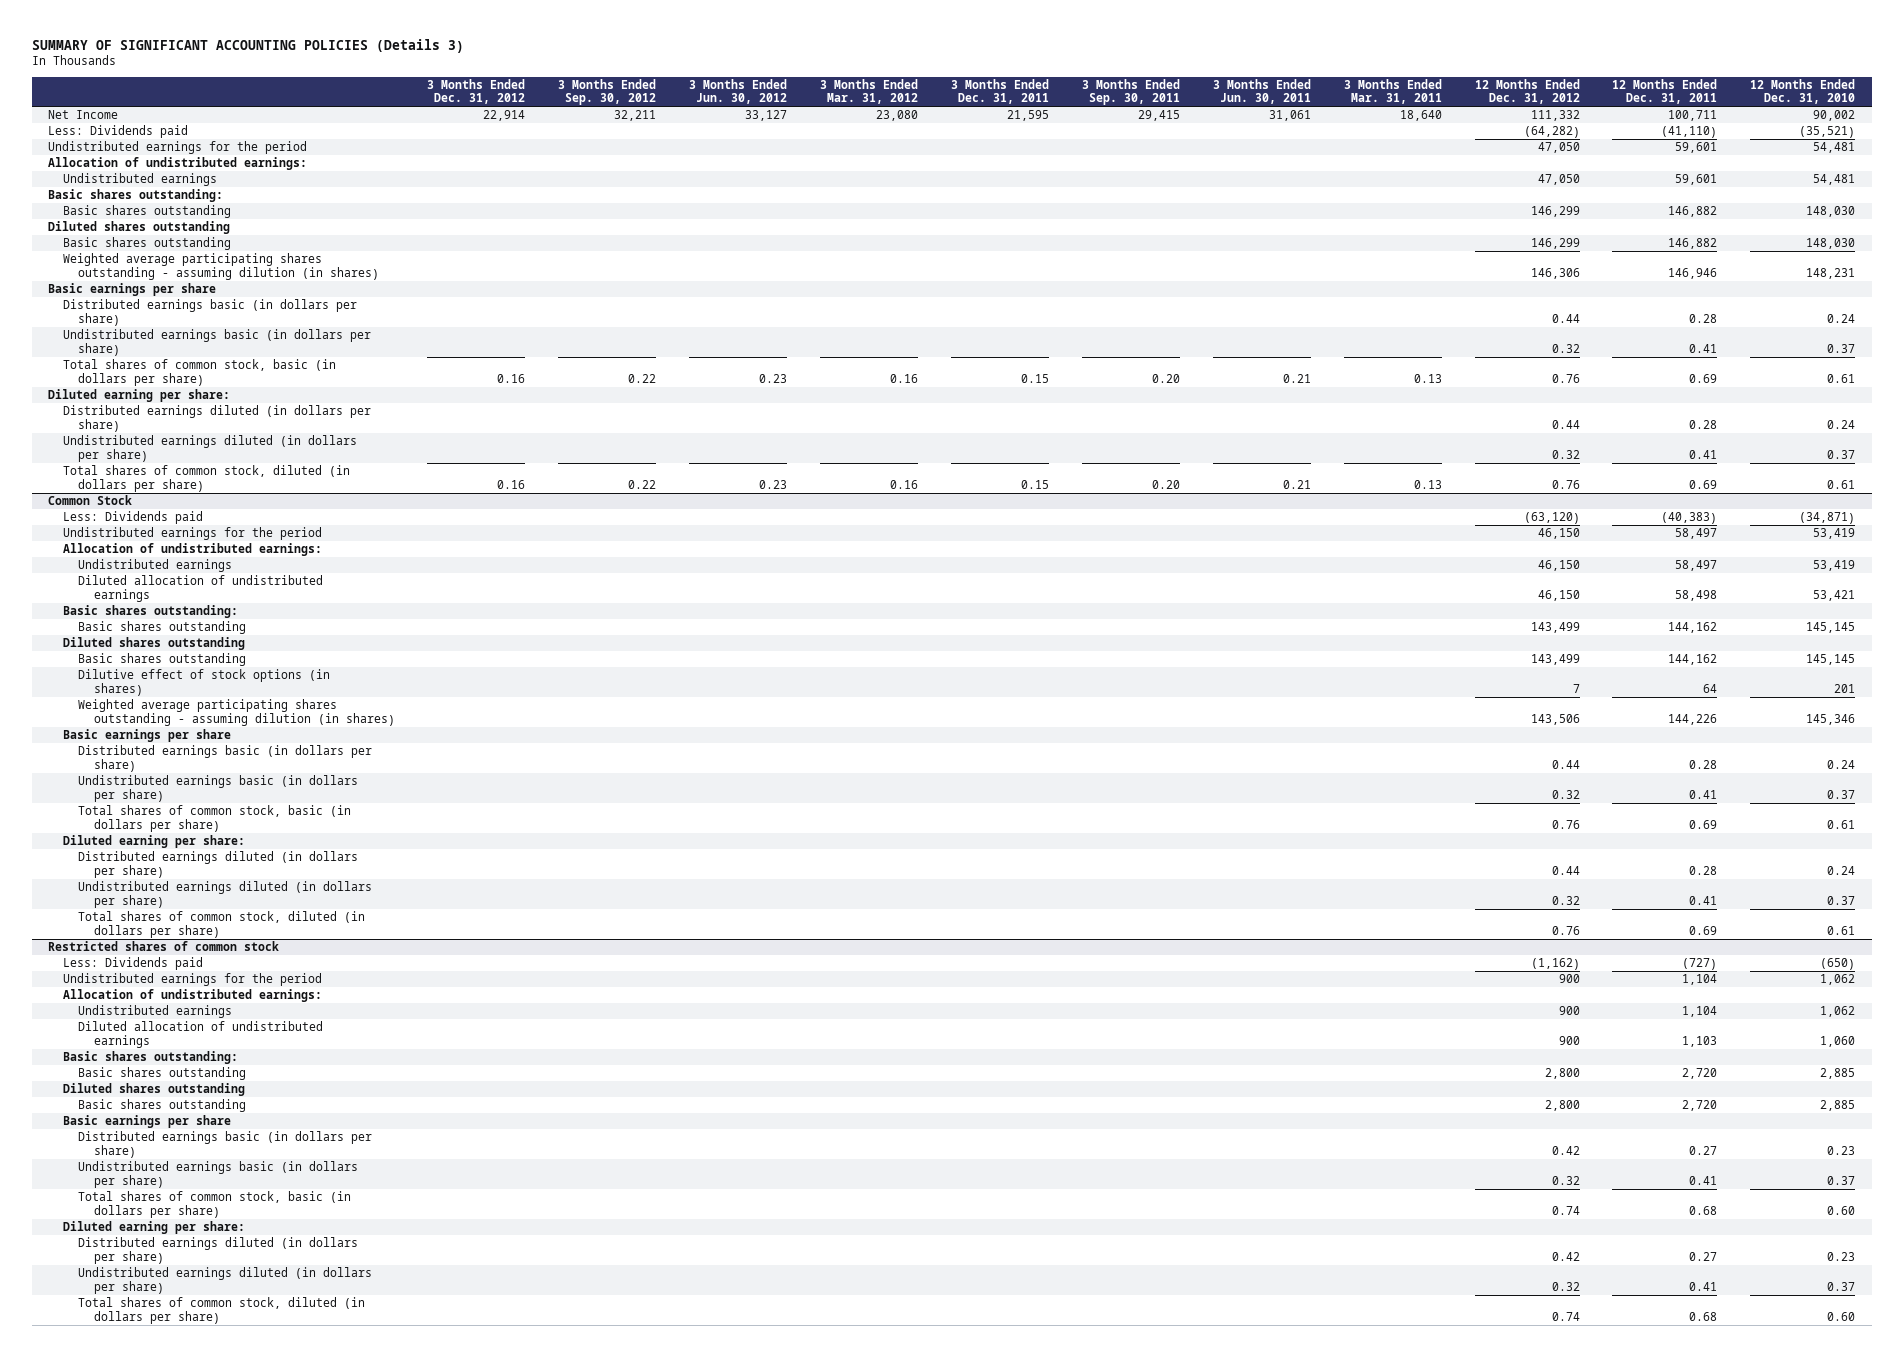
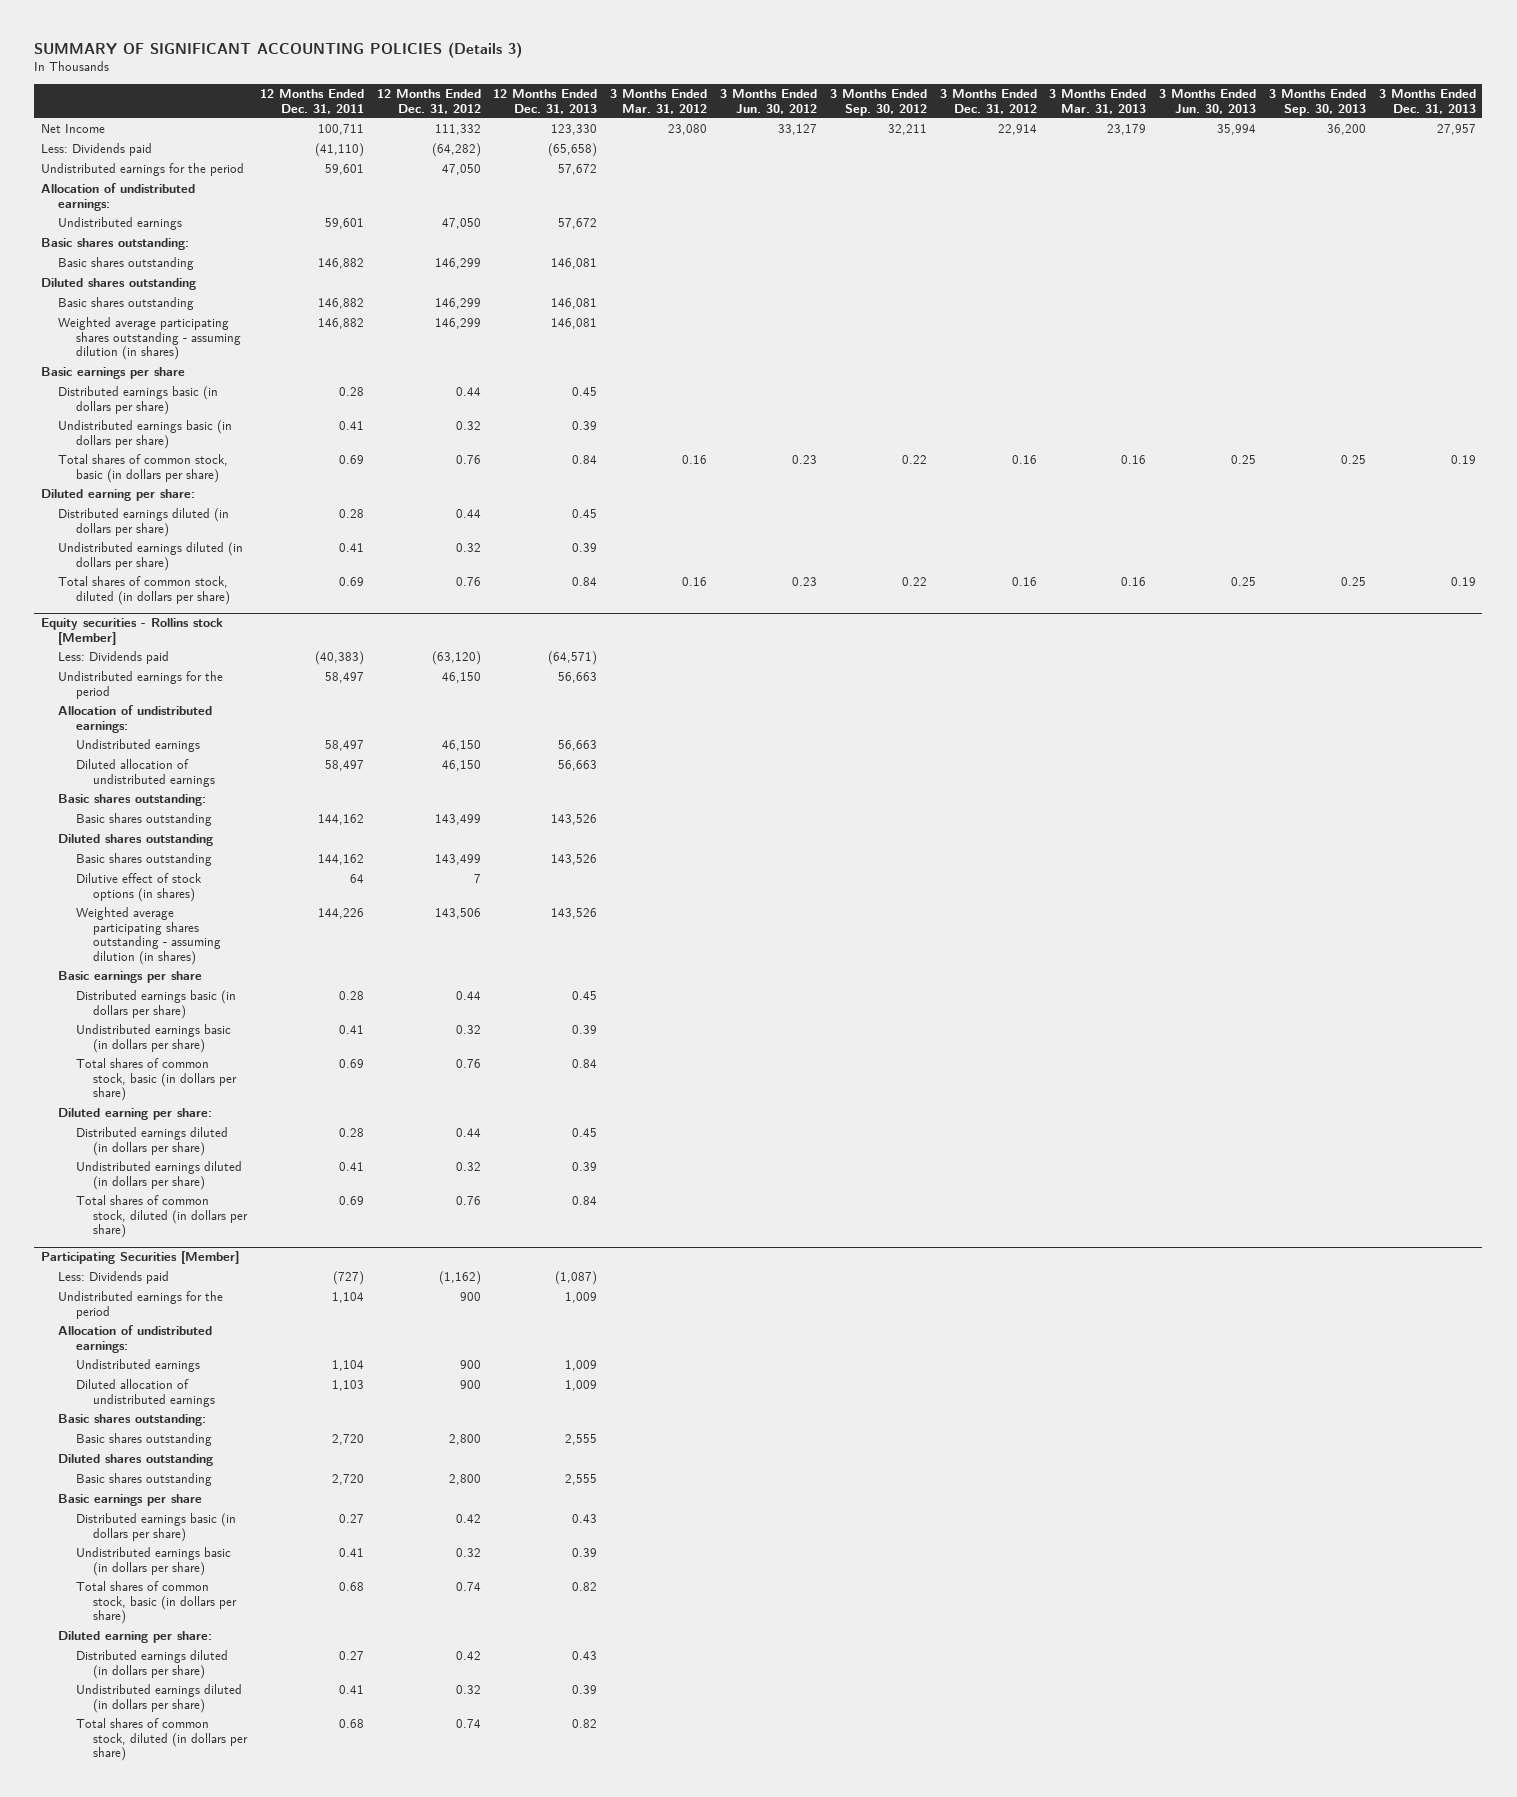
[951,78,1050,105] 3 Months Ended Dec. 31, 2011 -> none
[1081,78,1180,106] 3 Months Ended Sep. 30, 2011 -> none
[1212,78,1311,105] 3 Months Ended Jun. 30, 2011 -> none
[1343,78,1442,105] 3 Months Ended Mar. 31, 2011 -> none
[1750,78,1856,105] 12 Months Ended Dec. 31, 2010 -> none
none -> [493,88,598,114] 12 Months Ended Dec. 31, 2013
none -> [1049,88,1147,114] 3 Months Ended Mar. 31, 2013
none -> [1159,88,1257,114] 3 Months Ended Jun. 30, 2013
none -> [1269,88,1367,116] 3 Months Ended Sep. 30, 2013
none -> [1378,88,1476,114] 3 Months Ended Dec. 31, 2013
[1530,267,1580,279] 146,306 -> [434,318,481,330] 146,299
[1668,267,1718,279] 146,946 -> [317,318,364,330] 146,882
[48,495,133,506] Common Stock -> none
none -> [40,618,223,646] Equity securities - Rollins stock [Member]
[1675,589,1718,601] 58,498 -> [324,760,364,772] 58,497
[48,941,280,952] Restricted shares of common stock -> none
none -> [40,1251,239,1265] Participating Securities [Member]

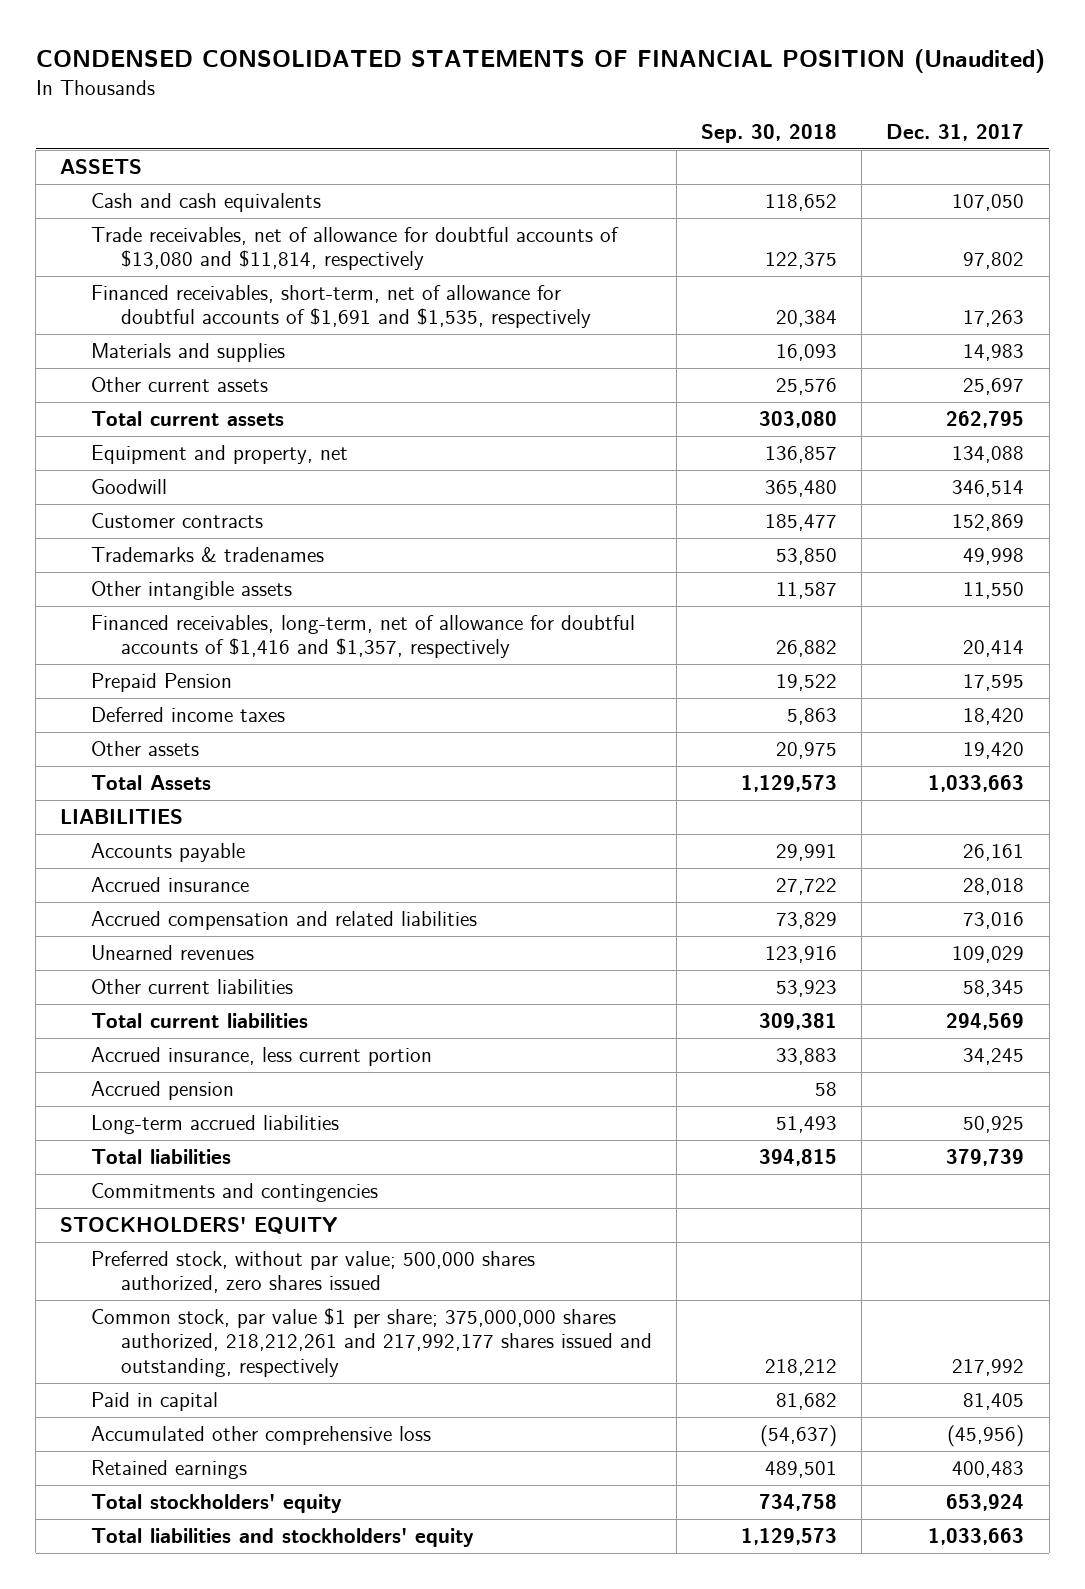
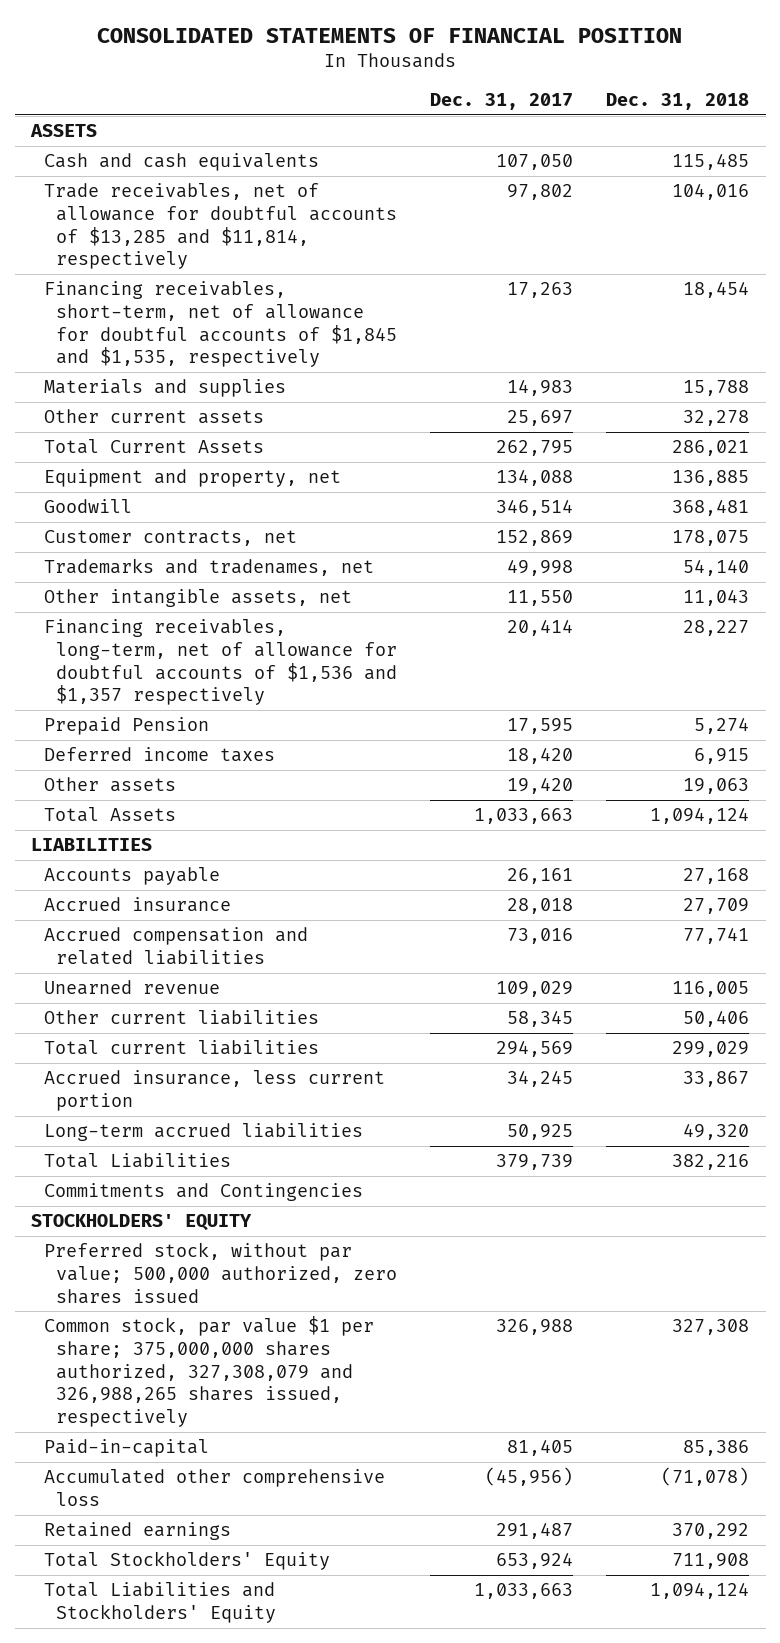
[35,49,1045,74] CONDENSED CONSOLIDATED STATEMENTS OF FINANCIAL POSITION (Unaudited) -> [97,27,683,43] CONSOLIDATED STATEMENTS OF FINANCIAL POSITION
[701,123,838,143] Sep. 30, 2018 -> none
none -> [606,93,750,111] Dec. 31, 2018
[90,226,619,271] Trade receivables, net of allowance for doubtful accounts of $13,080 and $11,814, respectively -> [43,183,398,270] Trade receivables, net of allowance for doubtful accounts of $13,285 and $11,814, respectively
[90,284,591,329] Financed receivables, short-term, net of allowance for doubtful accounts of $1,691 and $1,535, respectively -> [43,281,398,368] Financing receivables, short-term, net of allowance for doubtful accounts of $1,845 and $1,535, respectively
[90,410,284,426] Total current assets -> [43,439,264,455] Total Current Assets
[90,512,263,528] Customer contracts -> [43,530,297,547] Customer contracts, net
[90,546,324,562] Trademarks & tradenames -> [43,558,374,577] Trademarks and tradenames, net
[90,580,292,600] Other intangible assets -> [43,589,352,608] Other intangible assets, net
[90,614,635,659] Financed receivables, long-term, net of allowance for doubtful accounts of $1,416 and $1,357, respectively -> [43,619,398,706] Financing receivables, long-term, net of allowance for doubtful accounts of $1,536 and $1,357 respectively
[90,944,254,960] Unearned revenues -> [43,980,220,996] Unearned revenue
[90,1080,234,1100] Accrued pension -> none
[90,1148,231,1164] Total liabilities -> [43,1153,231,1169] Total Liabilities
[90,1182,378,1202] Commitments and contingencies -> [43,1183,363,1202] Commitments and Contingencies
[90,1250,535,1294] Preferred stock, without par value; 500,000 shares authorized, zero shares issued -> [43,1242,398,1304] Preferred stock, without par value; 500,000 authorized, zero shares issued
[90,1307,652,1377] Common stock, par value $1 per share; 375,000,000 shares authorized, 218,212,261 and 217,992,177 shares issued and outstanding, respectively -> [43,1316,374,1428] Common stock, par value $1 per share; 375,000,000 shares authorized, 327,308,079 and 326,988,265 shares issued, respectively
[952,1358,1025,1376] 217,992 -> [496,1319,574,1336] 326,988
[90,1391,218,1411] Paid in capital -> [43,1439,209,1458] Paid-in-capital
[952,1460,1025,1478] 400,483 -> [496,1523,574,1540] 291,487
[90,1493,342,1513] Total stockholders' equity -> [43,1551,330,1571] Total Stockholders' Equity
[90,1527,474,1547] Total liabilities and stockholders' equity -> [43,1582,277,1623] Total Liabilities and Stockholders' Equity

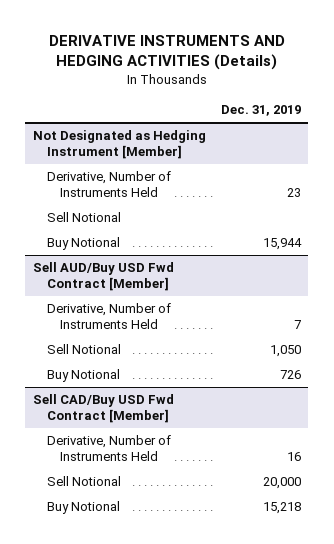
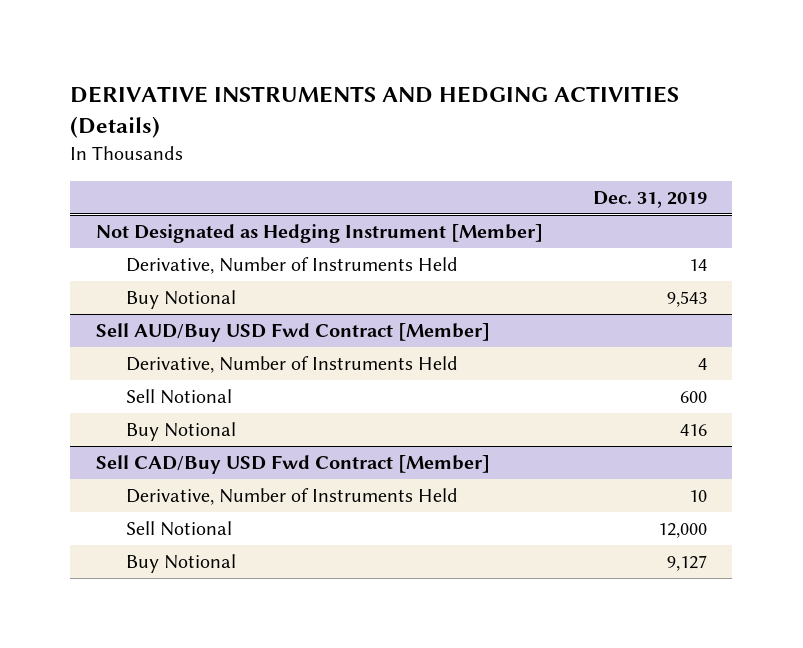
[46,212,121,223] Sell Notional -> none
[286,187,301,197] 23 -> [689,259,708,272] 14
[262,238,302,251] 15,944 -> [667,291,708,308] 9,543
[293,319,301,329] 7 -> [698,358,708,371] 4
[269,345,301,358] 1,050 -> [680,391,708,404] 600
[279,370,301,380] 726 -> [680,424,708,437] 416
[286,451,301,461] 16 -> [689,490,708,503] 10
[262,477,301,490] 20,000 -> [658,523,708,539] 12,000
[262,502,301,515] 15,218 -> [667,555,708,572] 9,127

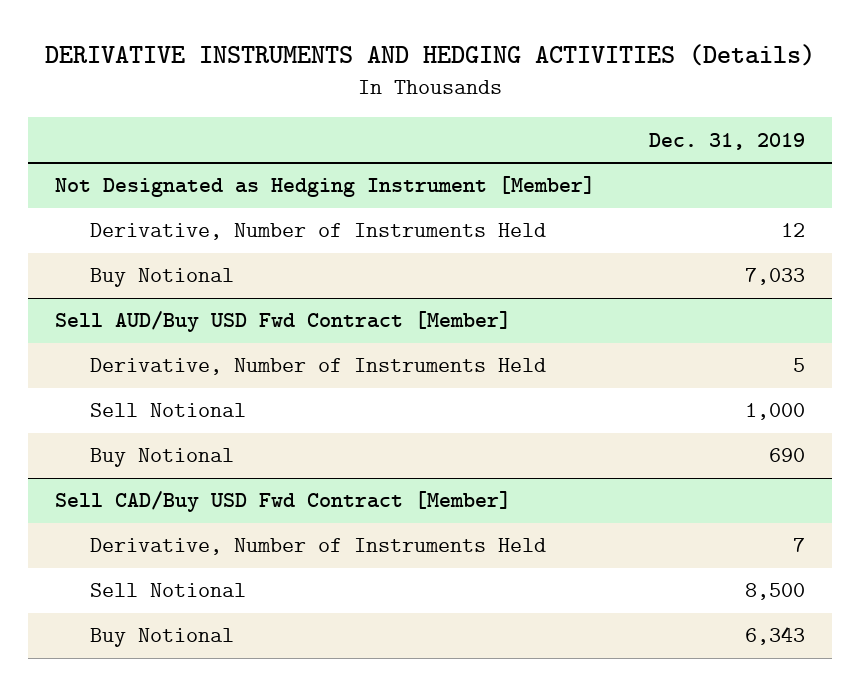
[689,259,708,272] 14 -> [781,223,806,238] 12
[667,291,708,308] 9,543 -> [745,268,806,286] 7,033
[698,358,708,371] 4 -> [793,358,806,373] 5
[680,391,708,404] 600 -> [745,403,806,421] 1,000
[680,424,708,437] 416 -> [769,448,806,463] 690
[689,490,708,503] 10 -> [793,538,806,553] 7
[658,523,708,539] 12,000 -> [745,583,806,601] 8,500
[667,555,708,572] 9,127 -> [745,626,806,646] 6,343

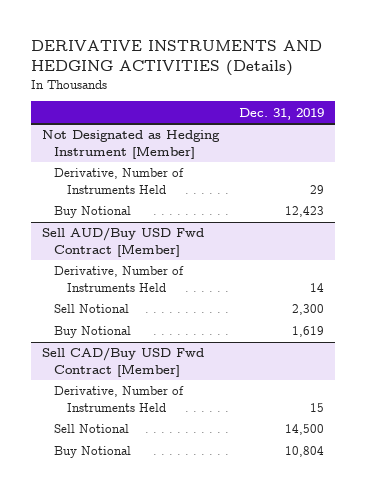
[781,223,806,238] 12 -> [310,184,325,194] 29
[745,268,806,286] 7,033 -> [285,206,325,218] 12,423
[793,358,806,373] 5 -> [310,282,325,292] 14
[745,403,806,421] 1,000 -> [292,304,325,316] 2,300
[769,448,806,463] 690 -> [292,326,325,338] 1,619
[793,538,806,553] 7 -> [310,402,325,412] 15
[745,583,806,601] 8,500 -> [285,424,325,436] 14,500
[745,626,806,646] 6,343 -> [285,446,325,458] 10,804

